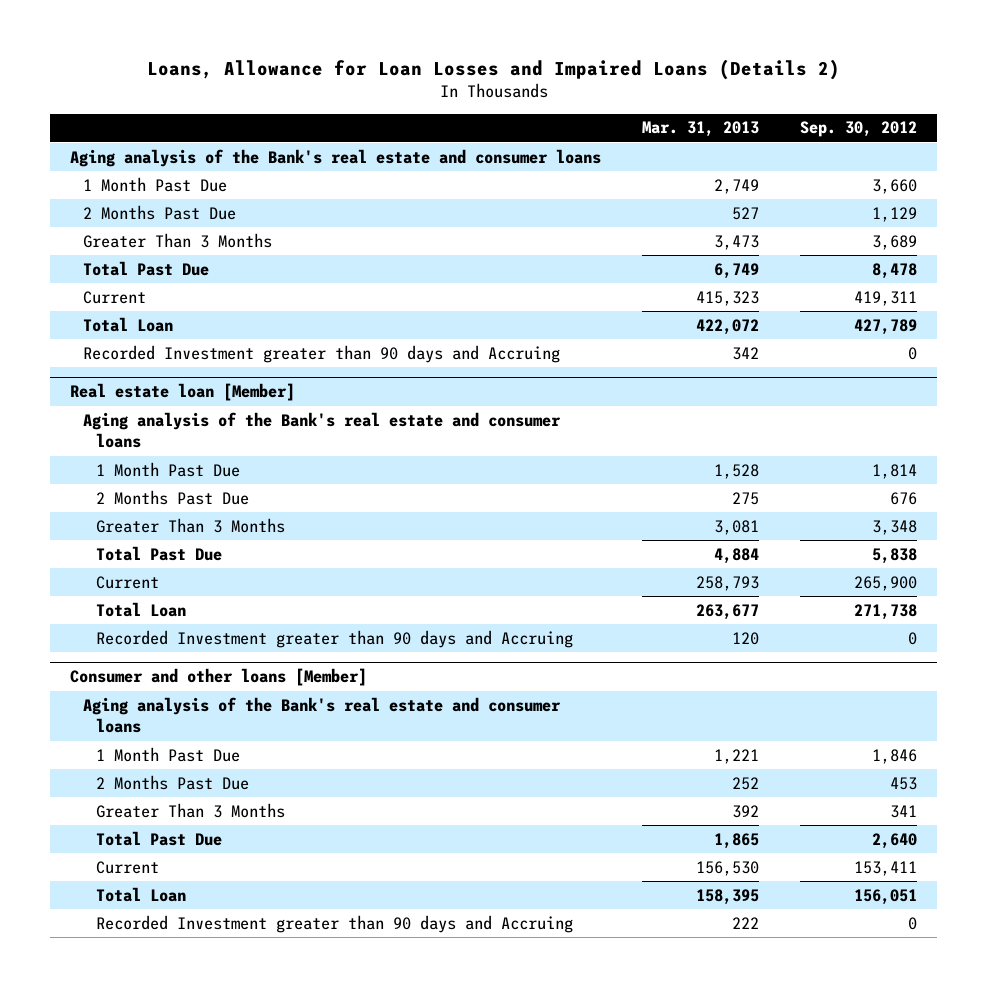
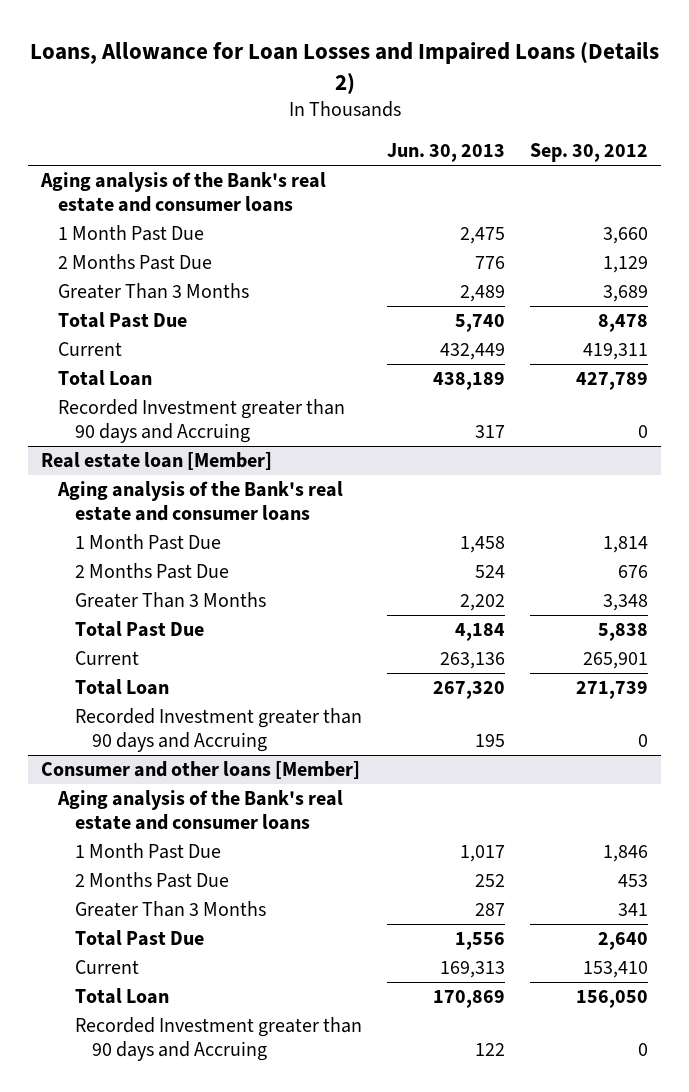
[642,121,760,138] Mar. 31, 2013 -> none
none -> [387,143,506,163] Jun. 30, 2013
[853,575,917,591] 265,900 -> [583,652,649,670] 265,901
[853,603,917,620] 271,738 -> [576,681,649,700] 271,739
[853,860,917,876] 153,411 -> [583,961,649,979] 153,410
[853,888,917,905] 156,051 -> [576,990,649,1009] 156,050

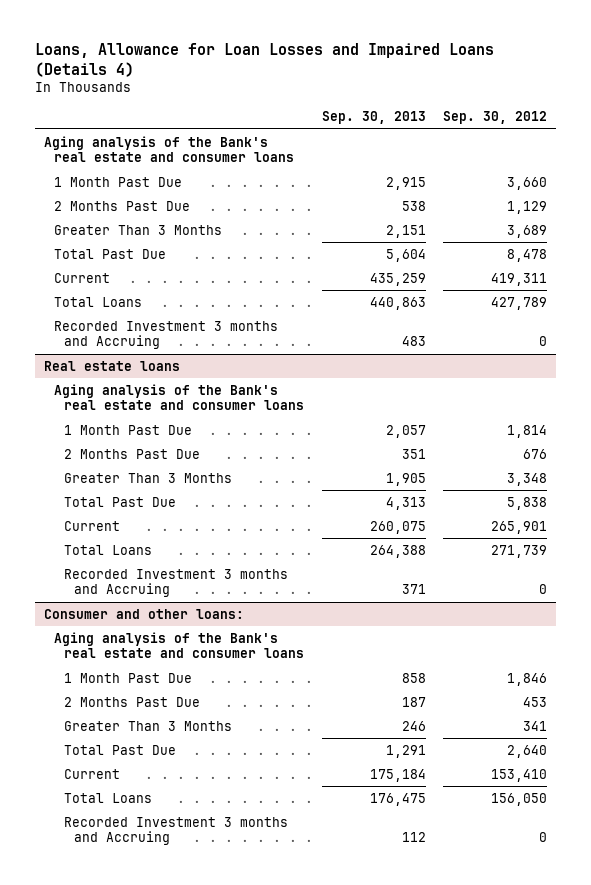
[29,41,659,95] Loans, Allowance for Loan Losses and Impaired Loans (Details 2) -> [35,42,495,77] Loans, Allowance for Loan Losses and Impaired Loans (Details 4)
[387,143,506,163] Jun. 30, 2013 -> none
none -> [321,111,426,125] Sep. 30, 2013
[57,370,152,387] Total Loan -> [54,296,143,307] Total Loans
[57,399,345,443] Recorded Investment greater than 90 days and Accruing -> [54,320,279,349] Recorded Investment 3 months and Accruing
[40,452,272,471] Real estate loan [Member] -> [44,360,181,371] Real estate loans
[74,679,169,696] Total Loan -> [64,544,153,555] Total Loans
[74,708,362,752] Recorded Investment greater than 90 days and Accruing -> [64,568,289,597] Recorded Investment 3 months and Accruing
[40,761,360,780] Consumer and other loans [Member] -> [44,608,245,619] Consumer and other loans:
[74,988,169,1005] Total Loan -> [64,792,153,803] Total Loans
[74,1017,362,1061] Recorded Investment greater than 90 days and Accruing -> [64,816,289,845] Recorded Investment 3 months and Accruing

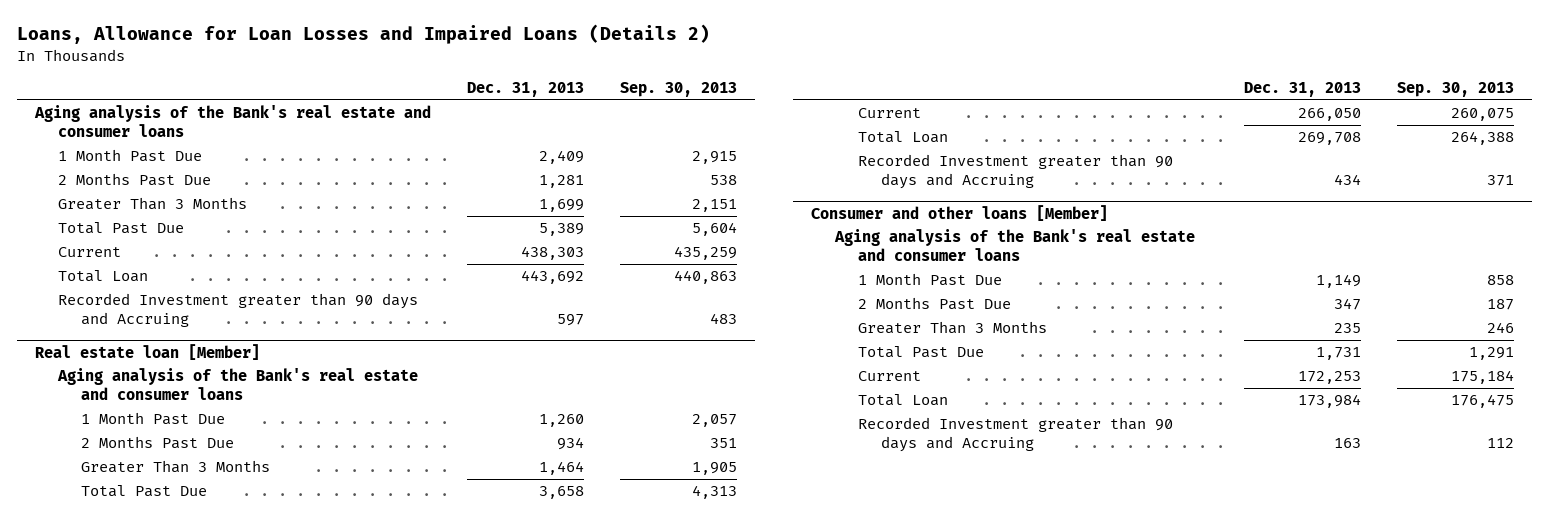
[35,42,495,77] Loans, Allowance for Loan Losses and Impaired Loans (Details 4) -> [16,24,710,45] Loans, Allowance for Loan Losses and Impaired Loans (Details 2)
[443,111,548,125] Sep. 30, 2012 -> none
none -> [466,82,584,98] Dec. 31, 2013
[54,296,143,307] Total Loans -> [57,270,148,283] Total Loan
[54,320,279,349] Recorded Investment 3 months and Accruing -> [57,293,418,328] Recorded Investment greater than 90 days and Accruing
[44,360,181,371] Real estate loans -> [34,343,260,360] Real estate loan [Member]
[64,544,153,555] Total Loans -> [857,131,948,144] Total Loan
[64,568,289,597] Recorded Investment 3 months and Accruing -> [857,154,1173,190] Recorded Investment greater than 90 days and Accruing
[44,608,245,619] Consumer and other loans: -> [811,204,1109,221] Consumer and other loans [Member]
[64,792,153,803] Total Loans -> [857,394,948,407] Total Loan
[64,816,289,845] Recorded Investment 3 months and Accruing -> [857,417,1173,453] Recorded Investment greater than 90 days and Accruing

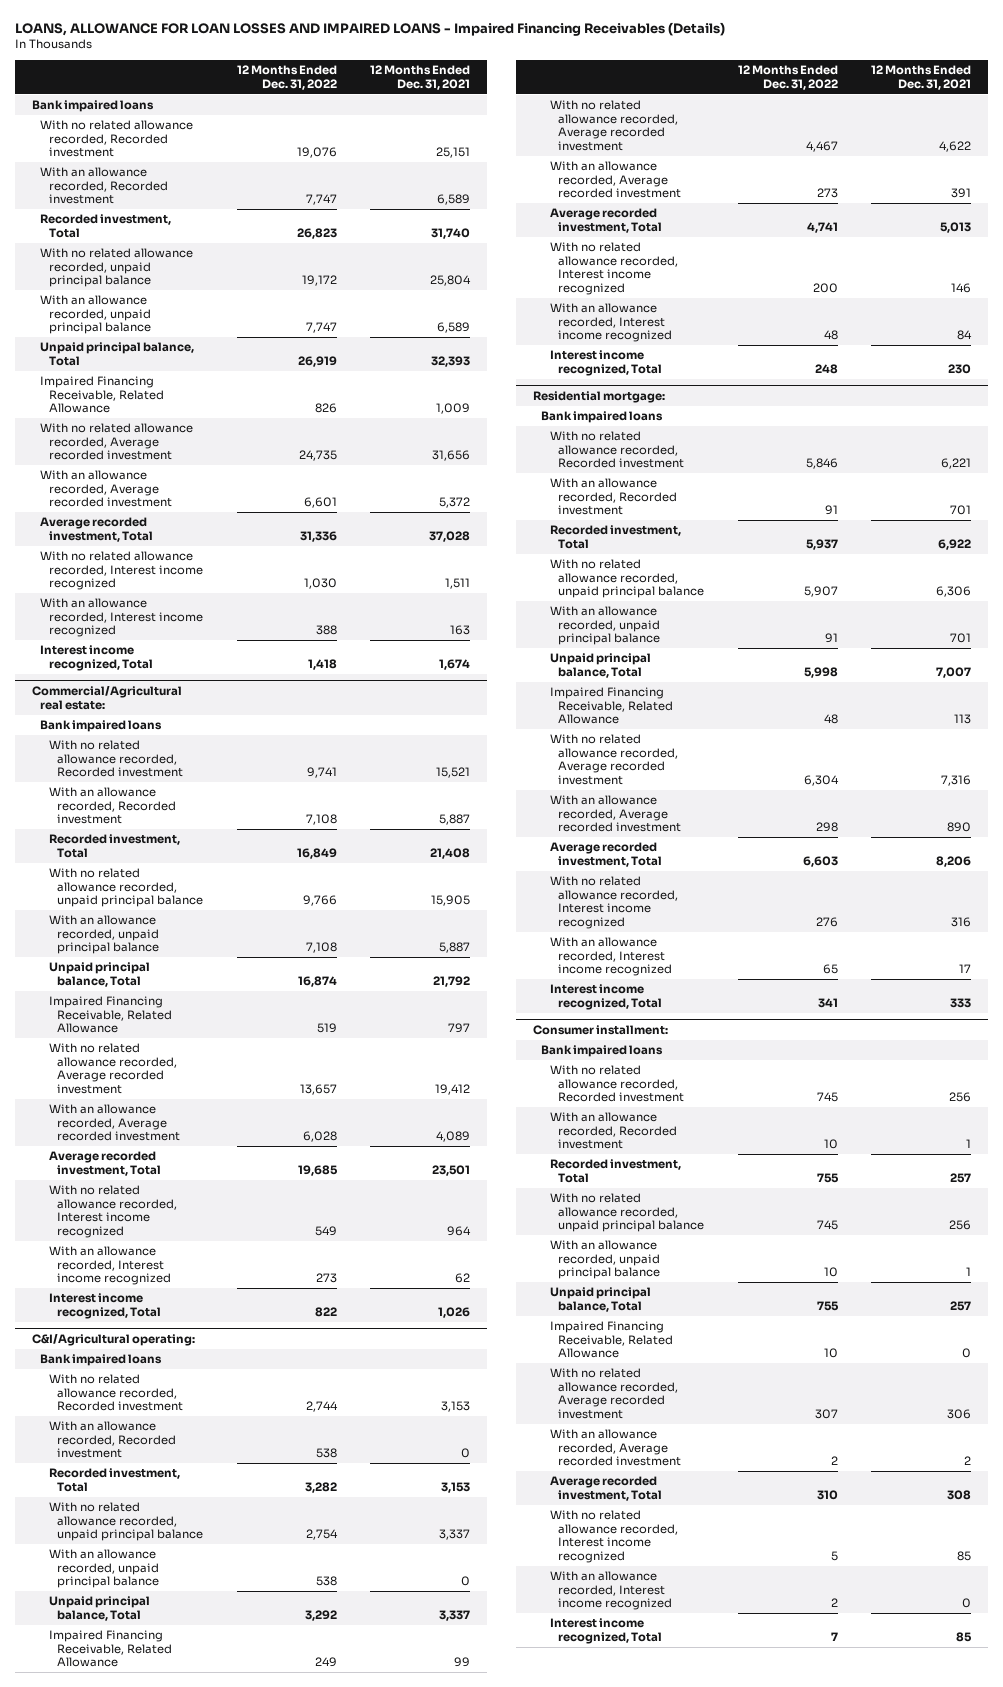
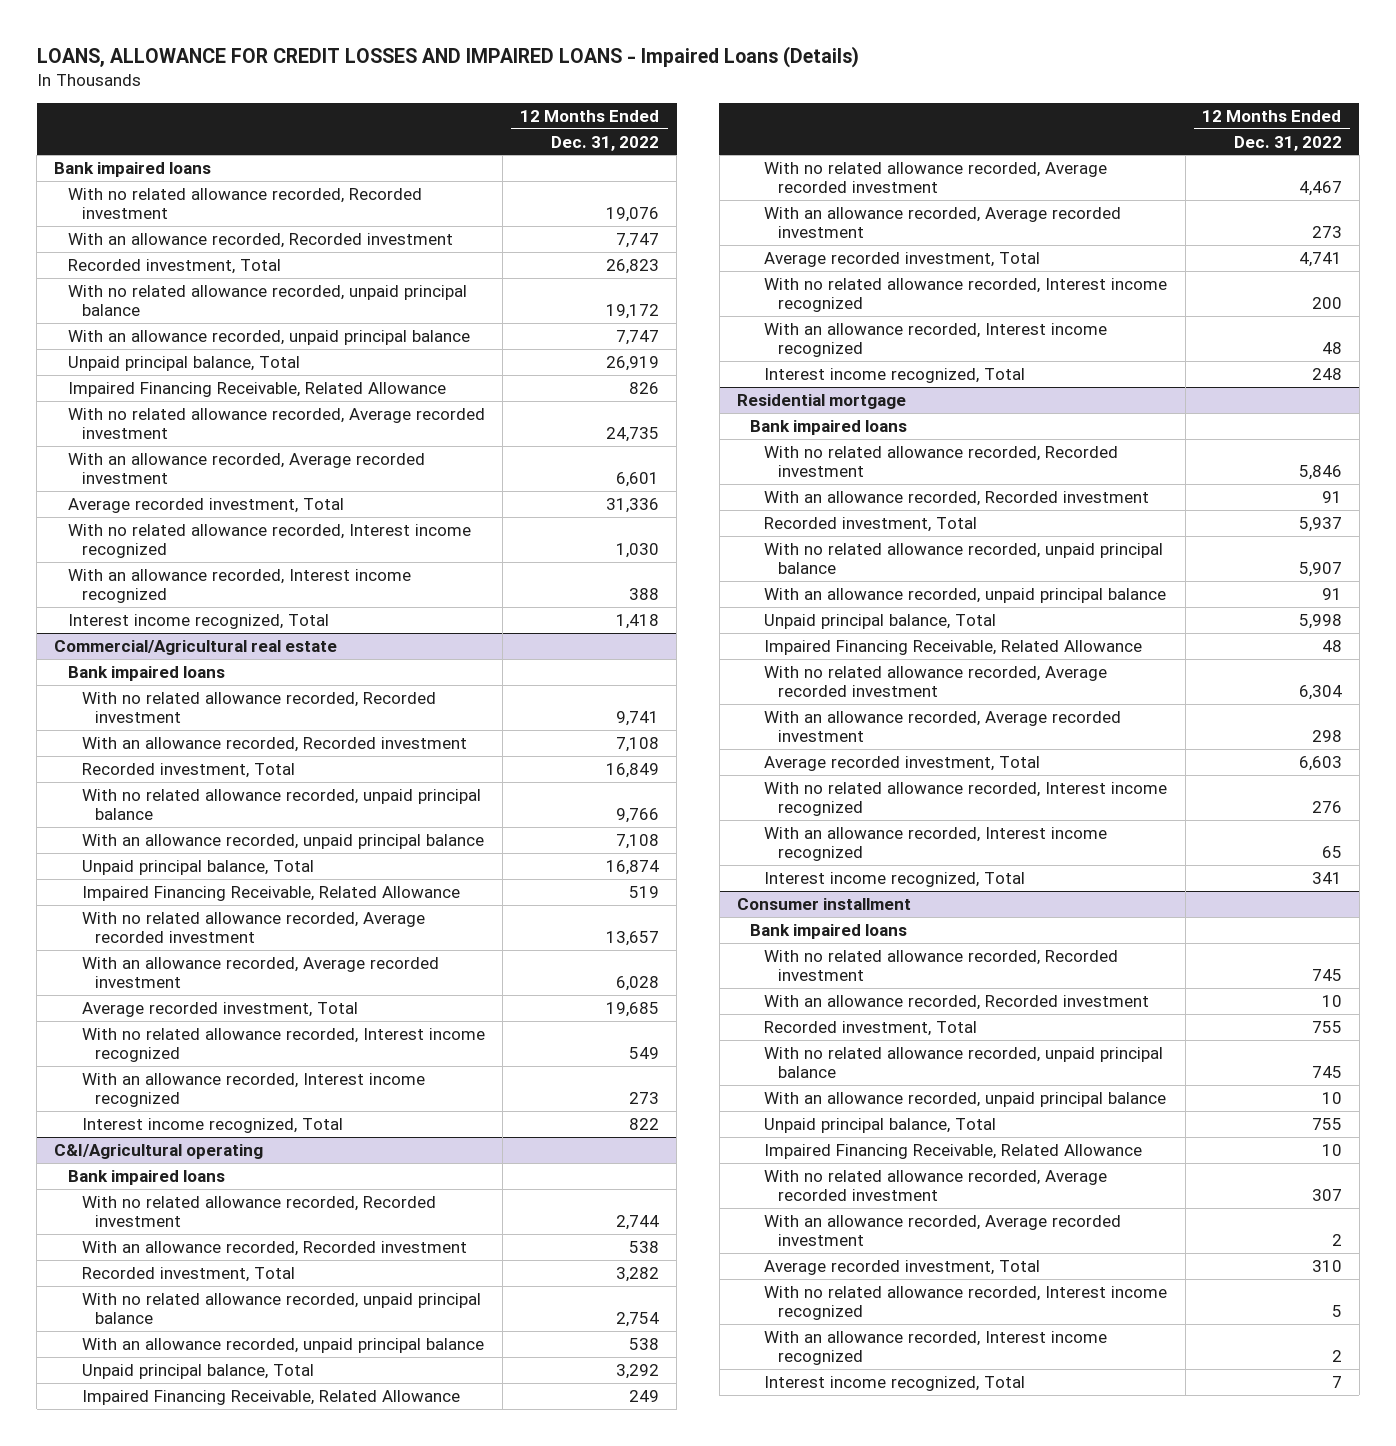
[15,21,726,36] LOANS, ALLOWANCE FOR LOAN LOSSES AND IMPAIRED LOANS - Impaired Financing Receivables (Details) -> [36,46,859,69] LOANS, ALLOWANCE FOR CREDIT LOSSES AND IMPAIRED LOANS - Impaired Loans (Details)
[370,65,471,90] 12 Months Ended Dec. 31, 2021 -> none
[31,686,182,710] Commercial/Agricultural real estate: -> [54,639,338,655] Commercial/Agricultural real estate
[31,1334,195,1347] C&I/Agricultural operating: -> [54,1143,264,1159] C&I/Agricultural operating
[532,391,665,404] Residential mortgage: -> [736,393,906,409] Residential mortgage
[532,1025,668,1036] Consumer installment: -> [736,897,911,910] Consumer installment

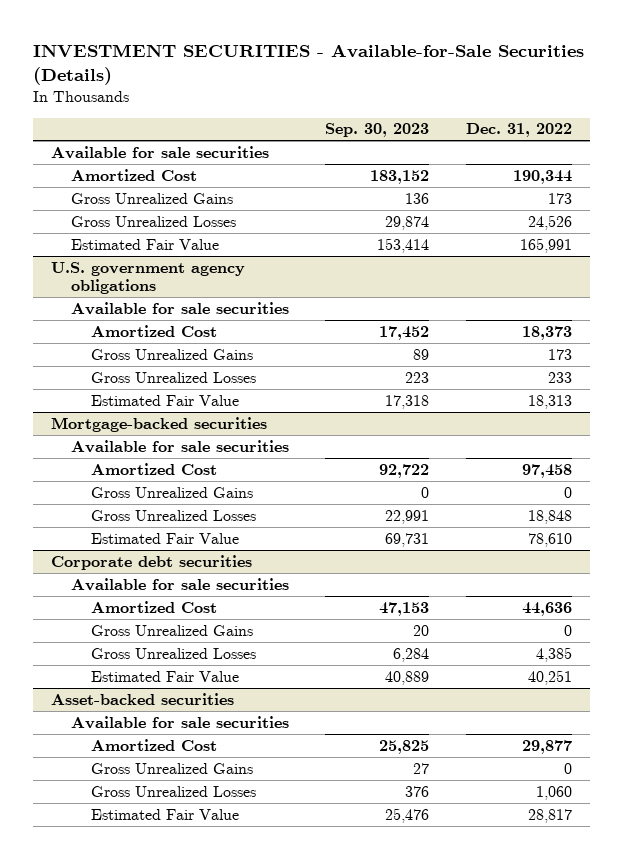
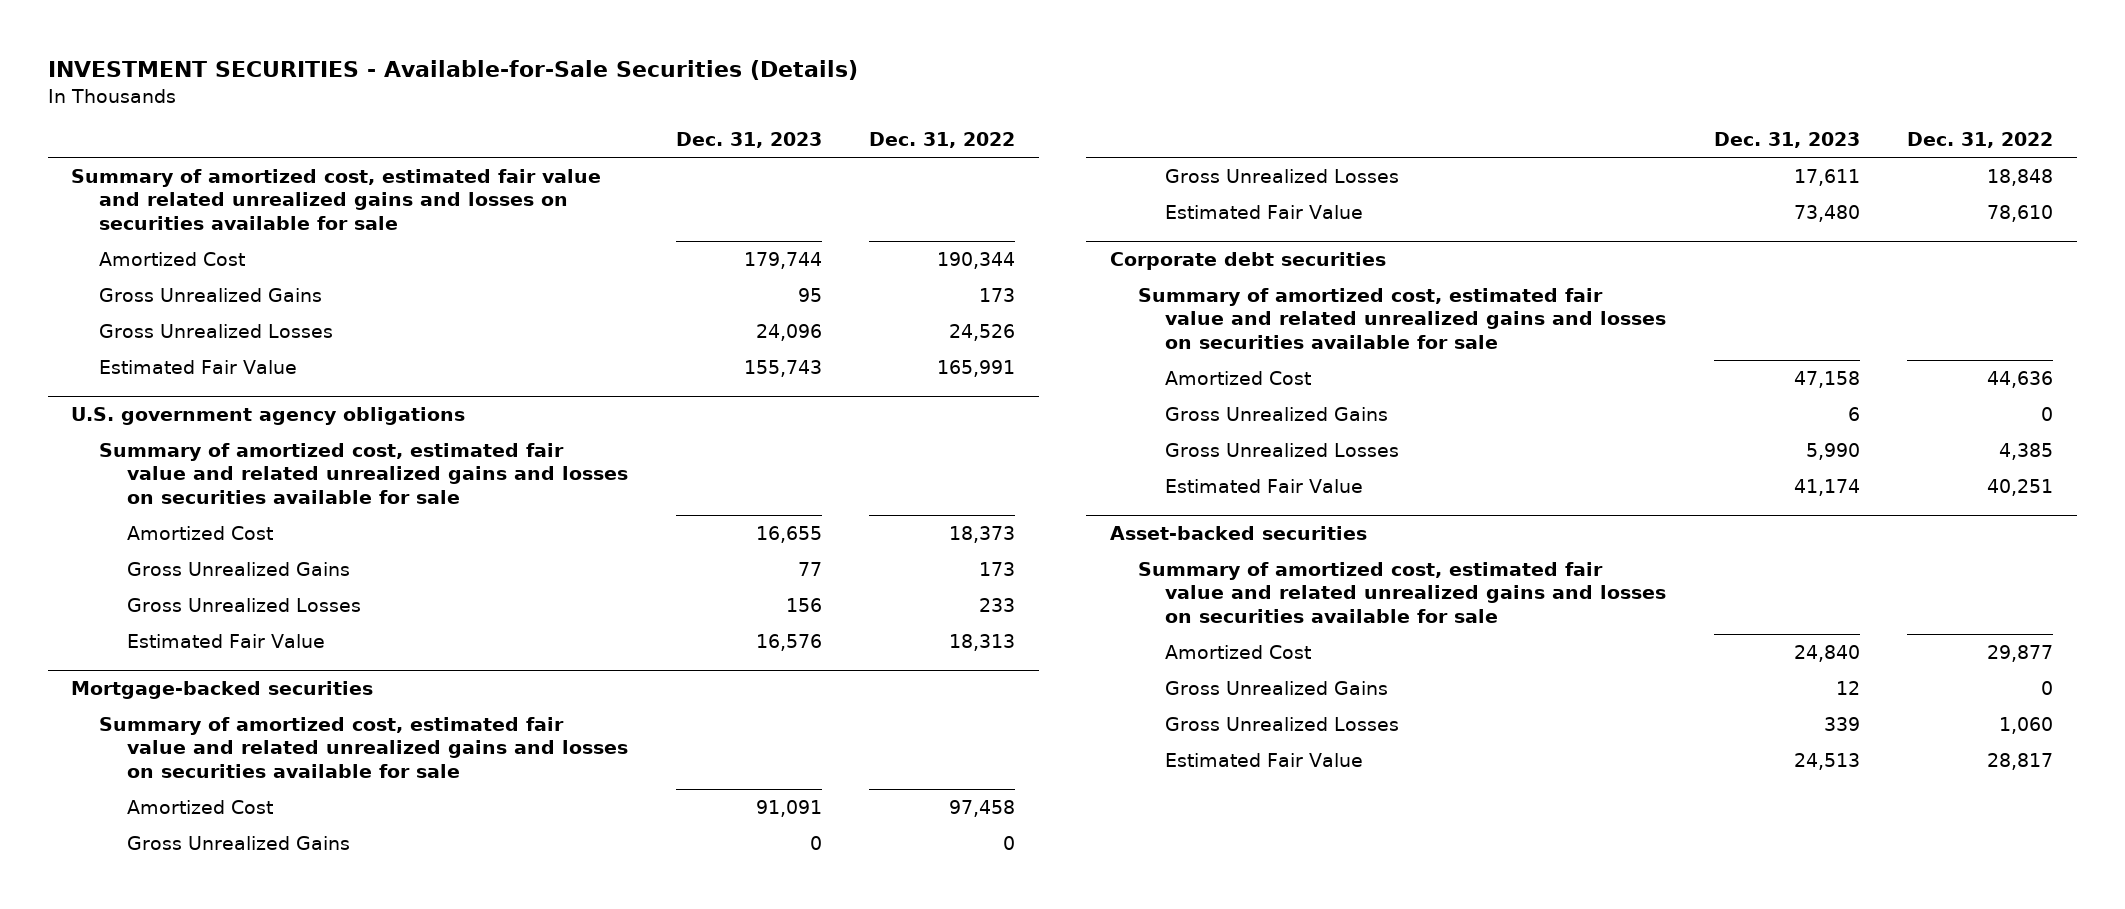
[325,123,430,138] Sep. 30, 2023 -> none
none -> [675,132,822,149] Dec. 31, 2023
[51,145,270,159] Available for sale securities -> [71,168,602,230] Summary of amortized cost, estimated fair value and related unrealized gains and losses on securities available for sale
[71,301,290,315] Available for sale securities -> [99,442,629,504] Summary of amortized cost, estimated fair value and related unrealized gains and losses on securities available for sale
[71,439,290,453] Available for sale securities -> [99,716,629,778] Summary of amortized cost, estimated fair value and related unrealized gains and losses on securities available for sale
[71,577,290,591] Available for sale securities -> [1137,287,1667,349] Summary of amortized cost, estimated fair value and related unrealized gains and losses on securities available for sale
[71,715,290,729] Available for sale securities -> [1137,561,1667,623] Summary of amortized cost, estimated fair value and related unrealized gains and losses on securities available for sale

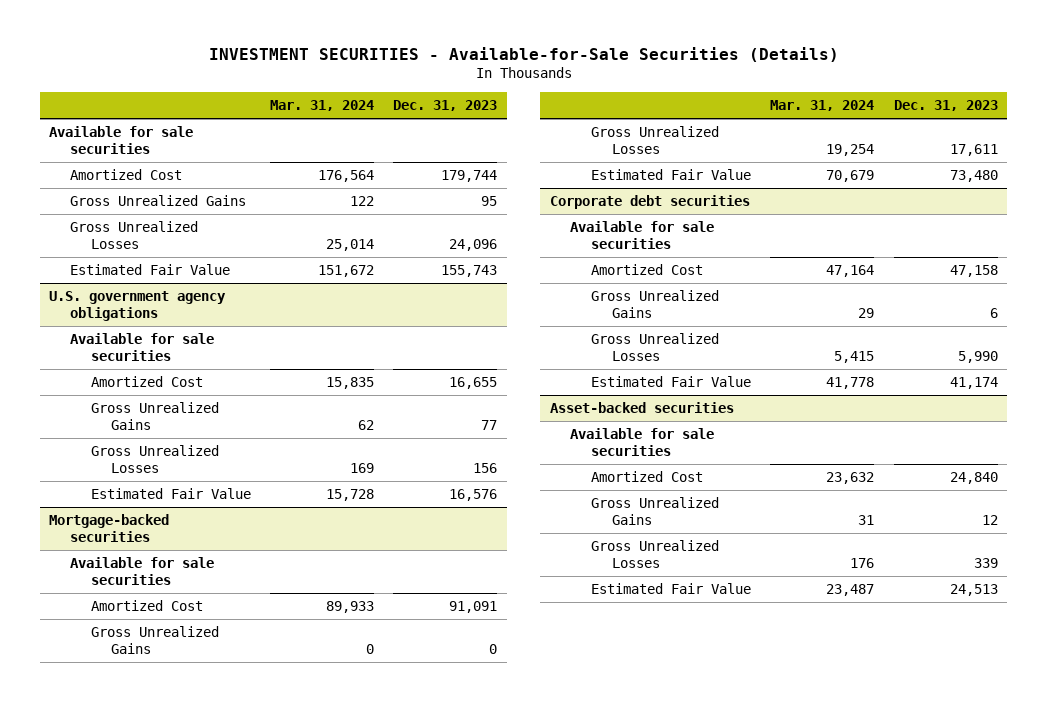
[869,132,1016,149] Dec. 31, 2022 -> none
none -> [269,99,374,111] Mar. 31, 2024
[71,168,602,230] Summary of amortized cost, estimated fair value and related unrealized gains and losses on securities available for sale -> [49,126,194,154] Available for sale securities
[99,442,629,504] Summary of amortized cost, estimated fair value and related unrealized gains and losses on securities available for sale -> [70,333,215,361] Available for sale securities
[99,716,629,778] Summary of amortized cost, estimated fair value and related unrealized gains and losses on securities available for sale -> [70,557,215,585] Available for sale securities
[1137,287,1667,349] Summary of amortized cost, estimated fair value and related unrealized gains and losses on securities available for sale -> [570,221,715,249] Available for sale securities
[1137,561,1667,623] Summary of amortized cost, estimated fair value and related unrealized gains and losses on securities available for sale -> [570,428,715,456] Available for sale securities

